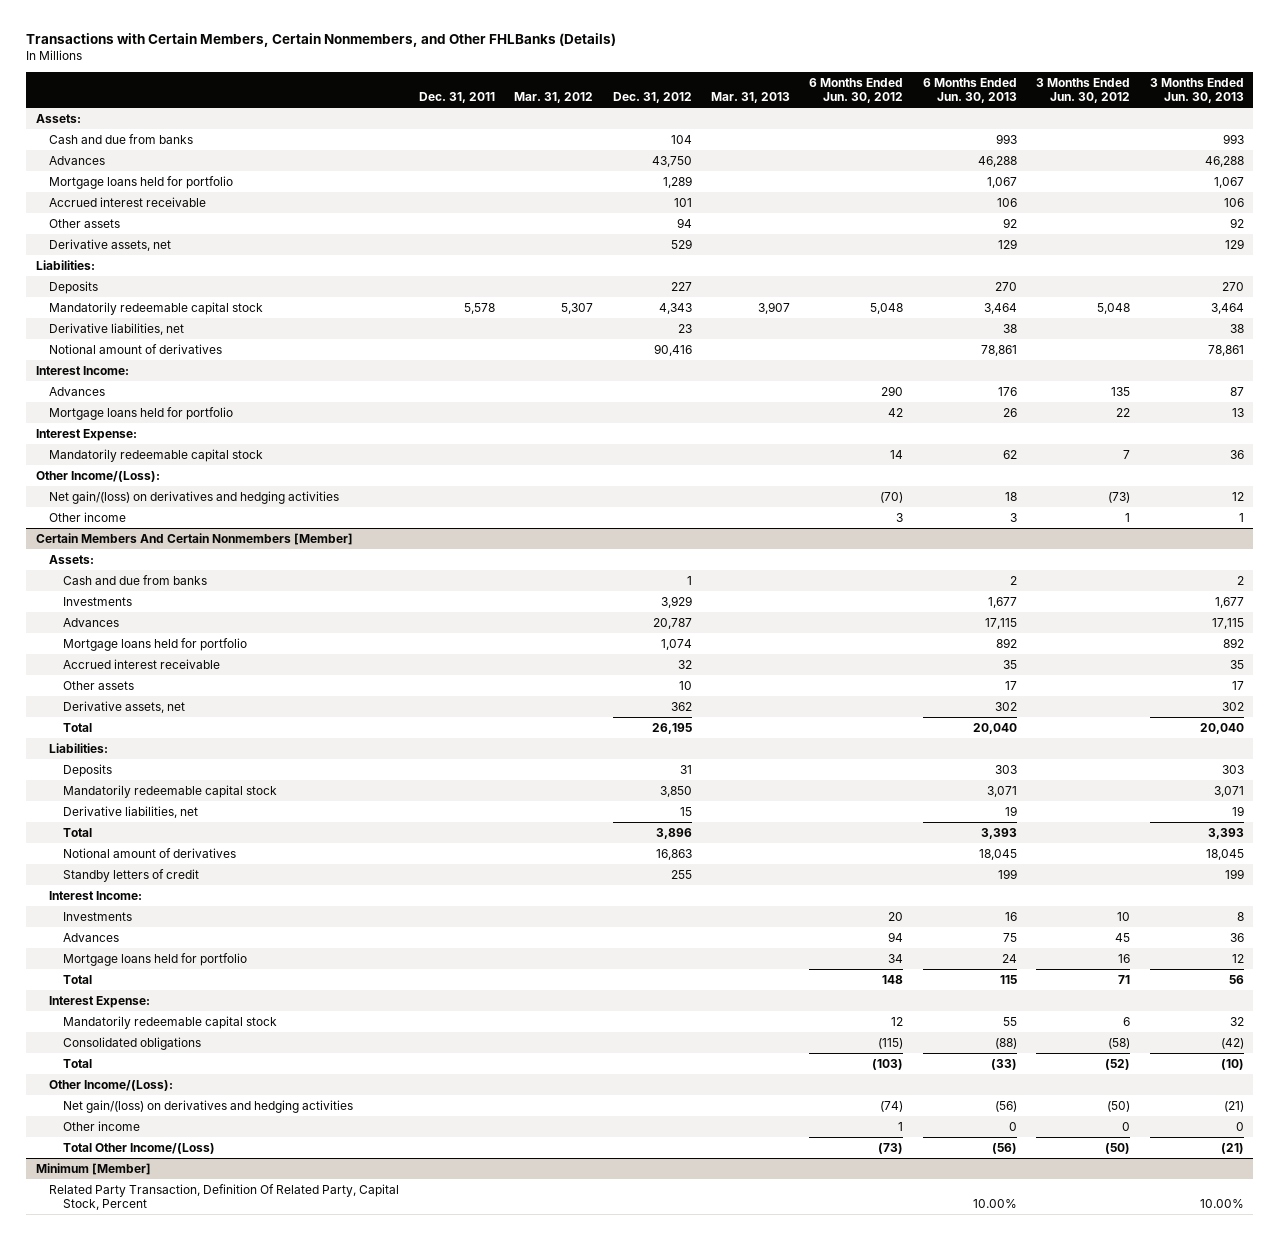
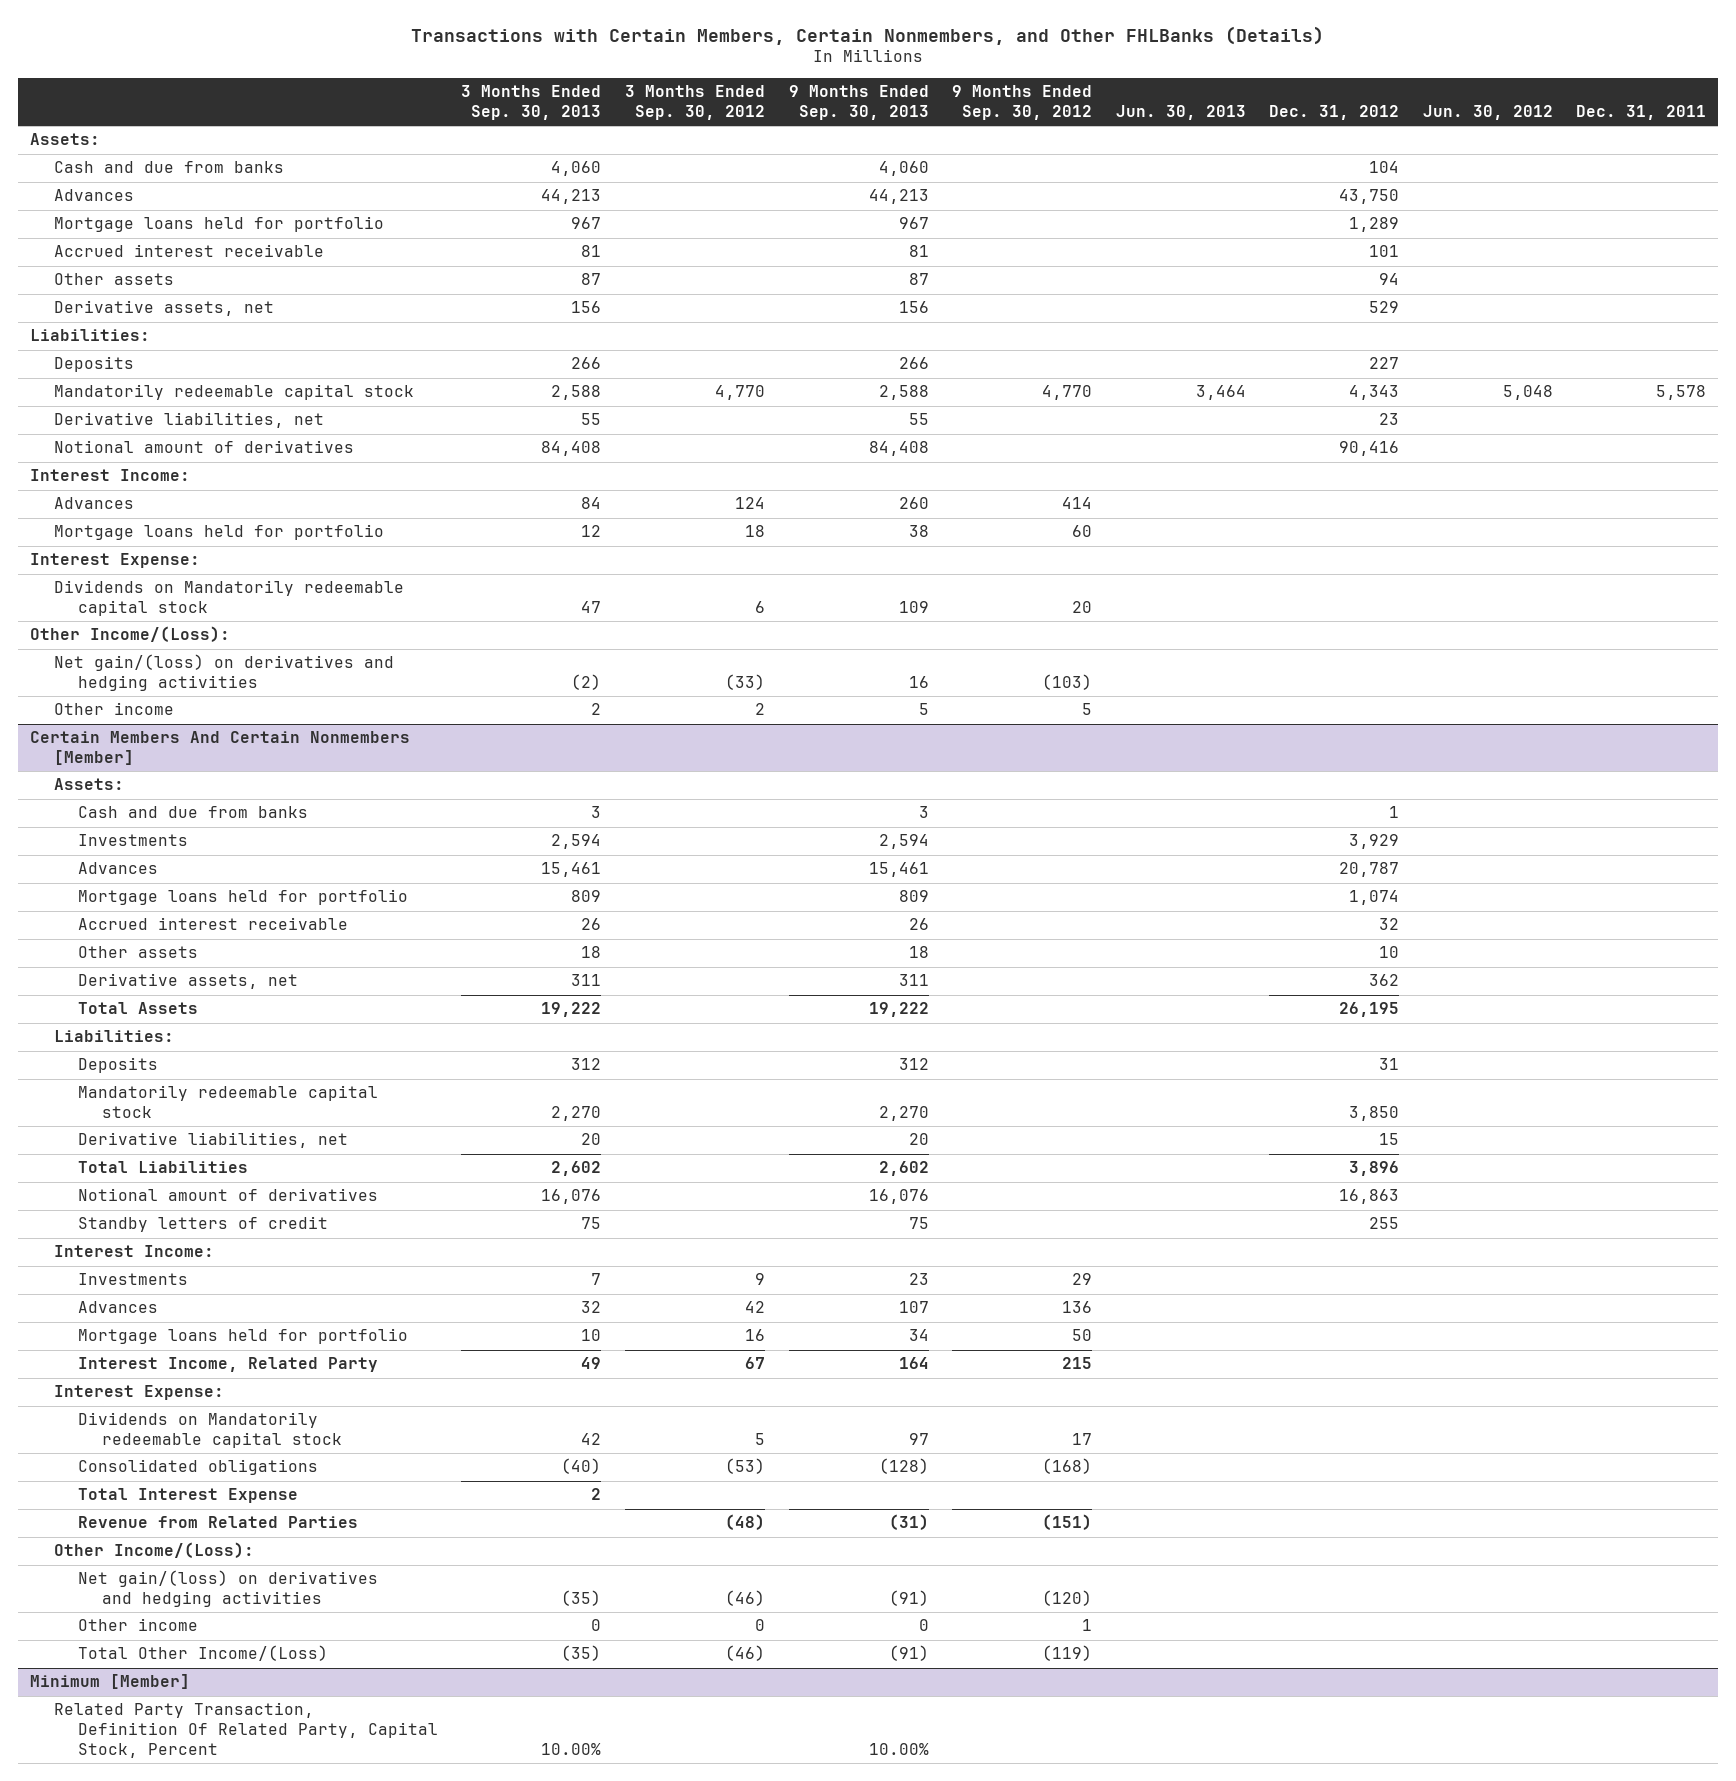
[514,91,594,103] Mar. 31, 2012 -> none
[710,91,790,103] Mar. 31, 2013 -> none
[809,77,904,103] 6 Months Ended Jun. 30, 2012 -> none
[922,77,1017,103] 6 Months Ended Jun. 30, 2013 -> none
[1036,77,1131,103] 3 Months Ended Jun. 30, 2012 -> none
[1149,77,1244,103] 3 Months Ended Jun. 30, 2013 -> none
none -> [461,85,602,120] 3 Months Ended Sep. 30, 2013
none -> [625,85,766,120] 3 Months Ended Sep. 30, 2012
none -> [788,85,929,120] 9 Months Ended Sep. 30, 2013
none -> [952,85,1093,120] 9 Months Ended Sep. 30, 2012
none -> [1115,104,1246,120] Jun. 30, 2013
none -> [1422,104,1553,120] Jun. 30, 2012
[49,448,264,462] Mandatorily redeemable capital stock -> [53,580,404,617] Dividends on Mandatorily redeemable capital stock
[62,722,92,732] Total -> [77,1002,198,1015] Total Assets
[62,827,92,837] Total -> [77,1161,248,1174] Total Liabilities
[62,974,92,984] Total -> none
none -> [77,1357,378,1373] Interest Income, Related Party
[62,1015,277,1029] Mandatorily redeemable capital stock -> [77,1412,343,1449] Dividends on Mandatorily redeemable capital stock
[62,1058,92,1068] Total -> [77,1488,298,1504] Total Interest Expense
none -> [77,1516,358,1529] Revenue from Related Parties

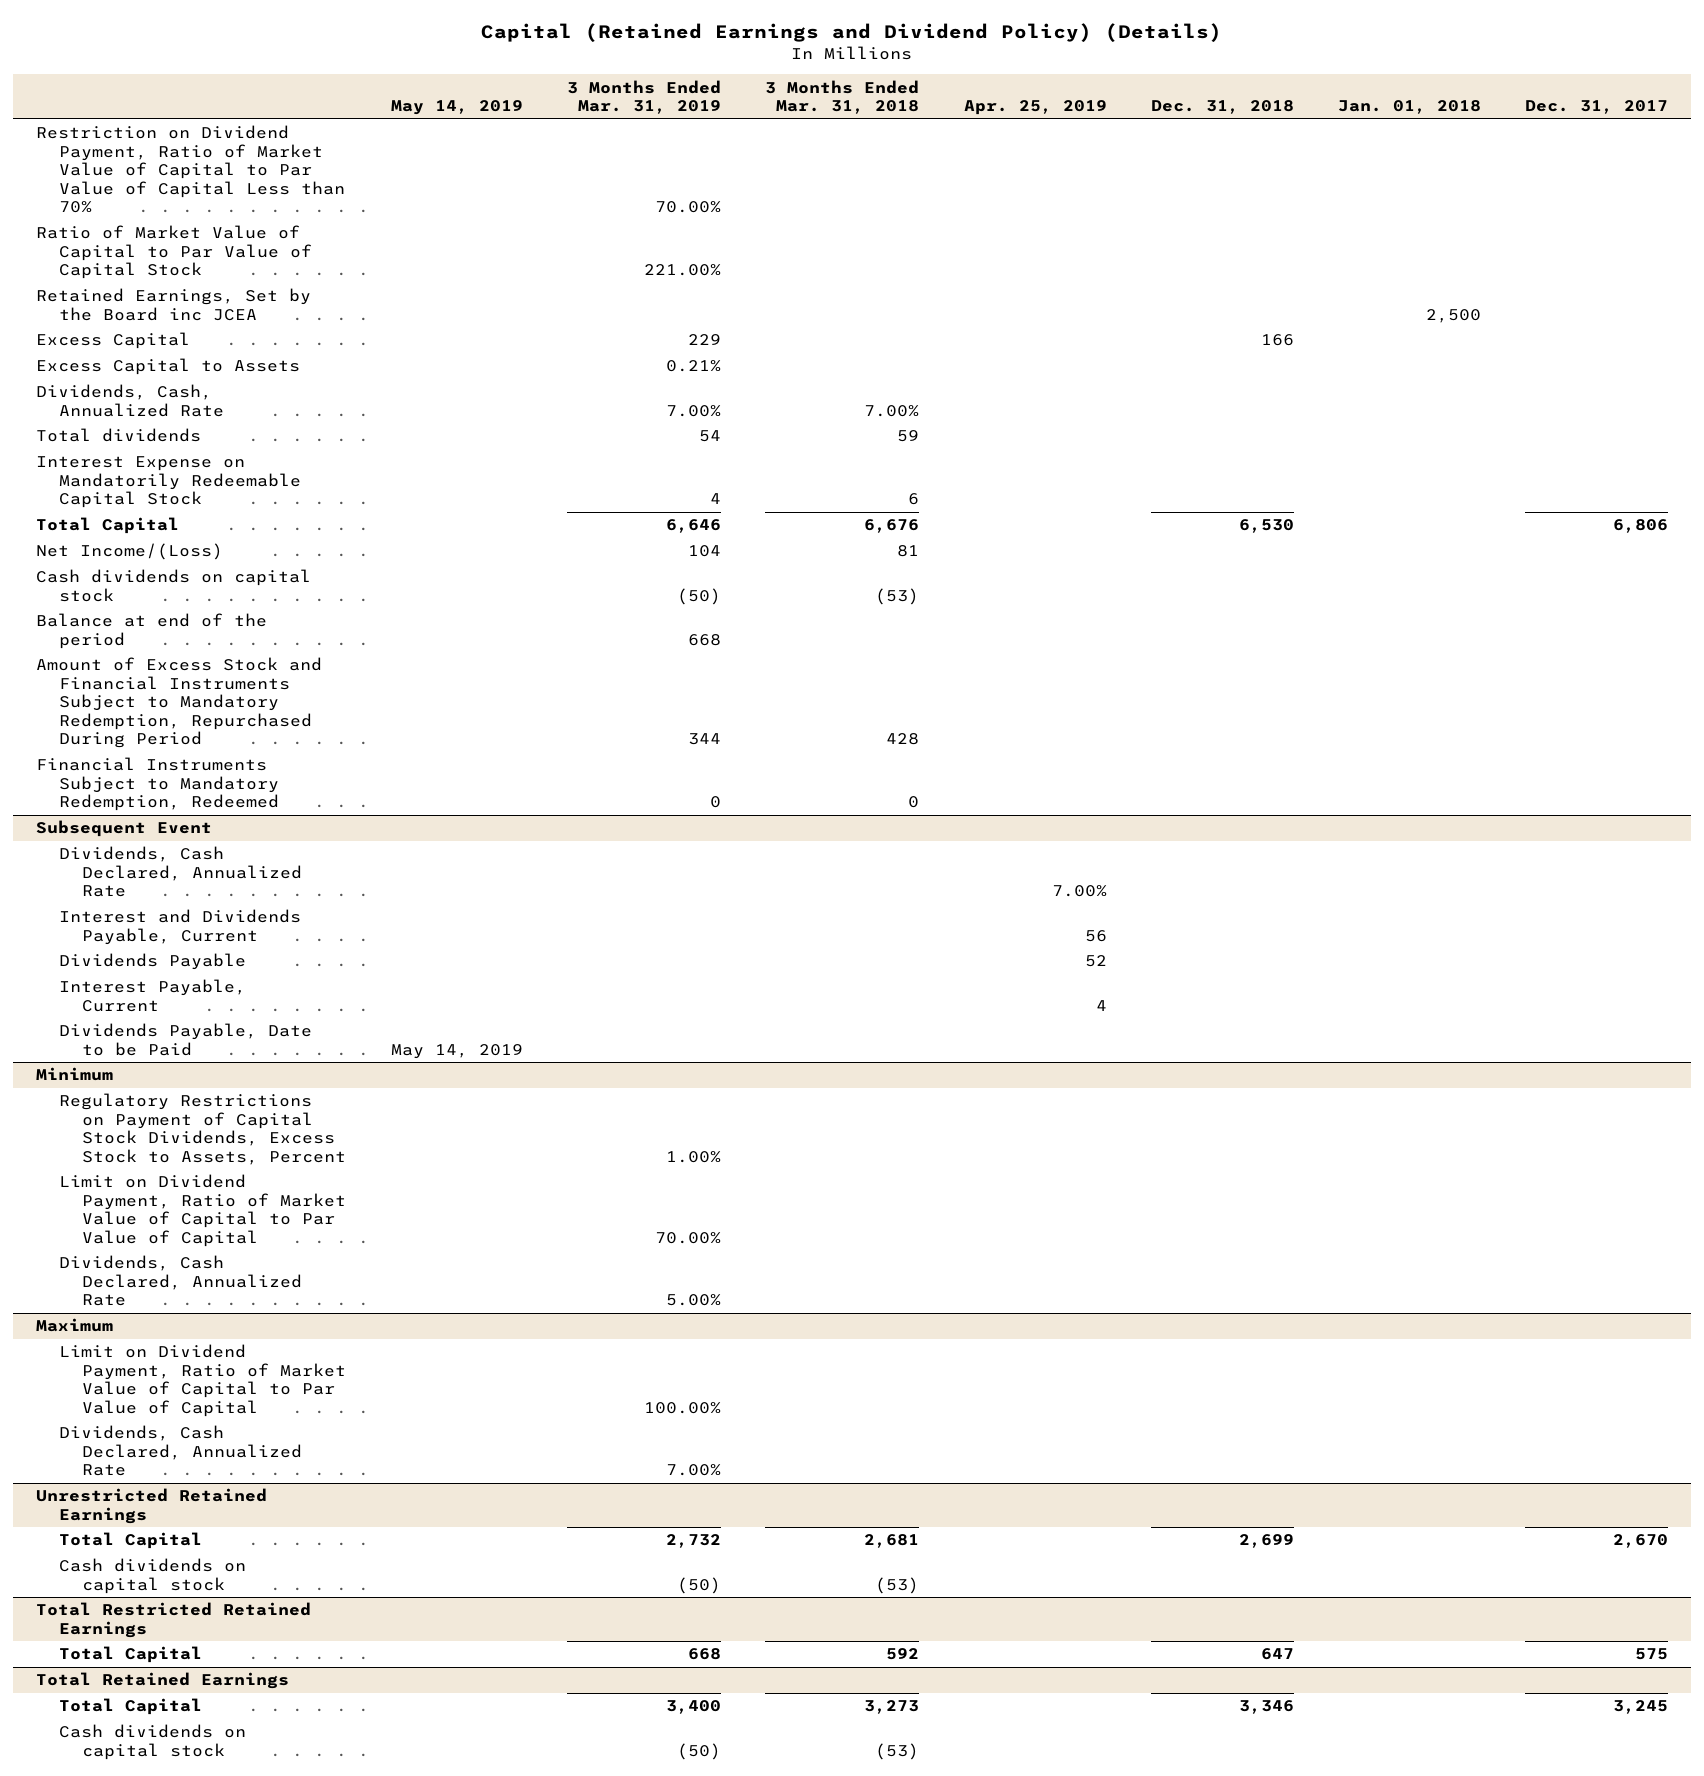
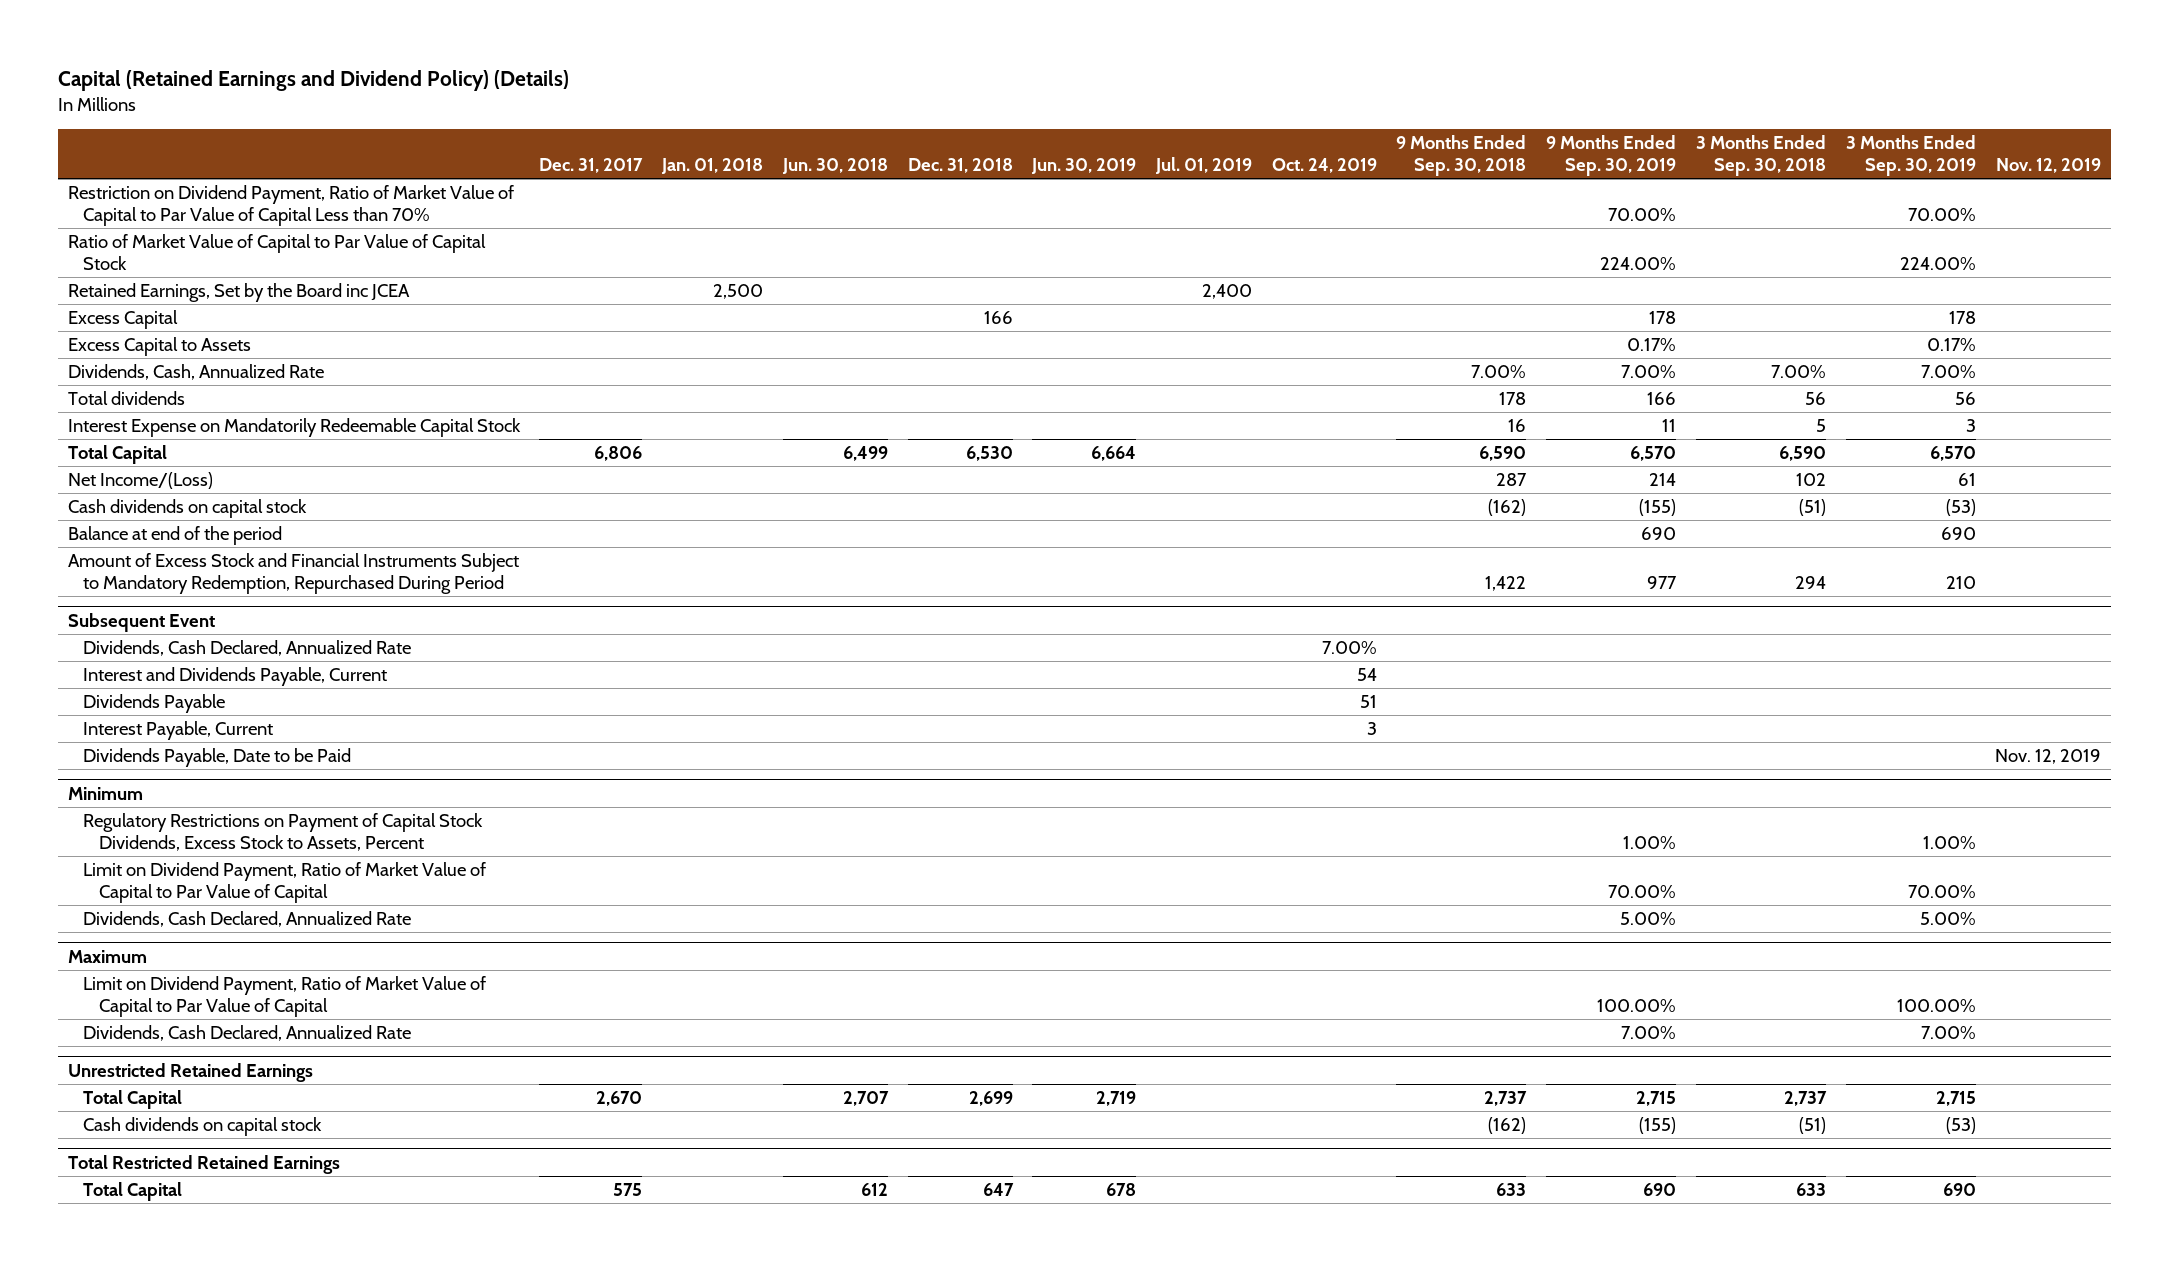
[390,100,523,116] May 14, 2019 -> none
[566,79,721,115] 3 Months Ended Mar. 31, 2019 -> none
[765,79,920,115] 3 Months Ended Mar. 31, 2018 -> none
[963,100,1107,116] Apr. 25, 2019 -> none
none -> [781,158,888,175] Jun. 30, 2018
none -> [1031,158,1137,175] Jun. 30, 2019
none -> [1155,157,1253,175] Jul. 01, 2019
none -> [1271,158,1377,174] Oct. 24, 2019
none -> [1396,135,1527,177] 9 Months Ended Sep. 30, 2018
none -> [1546,135,1677,177] 9 Months Ended Sep. 30, 2019
none -> [1695,135,1826,177] 3 Months Ended Sep. 30, 2018
none -> [1845,135,1976,177] 3 Months Ended Sep. 30, 2019
none -> [1996,158,2102,174] Nov. 12, 2019
[35,757,279,812] Financial Instruments Subject to Mandatory Redemption, Redeemed -> none
[35,1672,289,1690] Total Retained Earnings -> none
[58,1698,202,1716] Total Capital -> none
[58,1724,246,1760] Cash dividends on capital stock -> none

